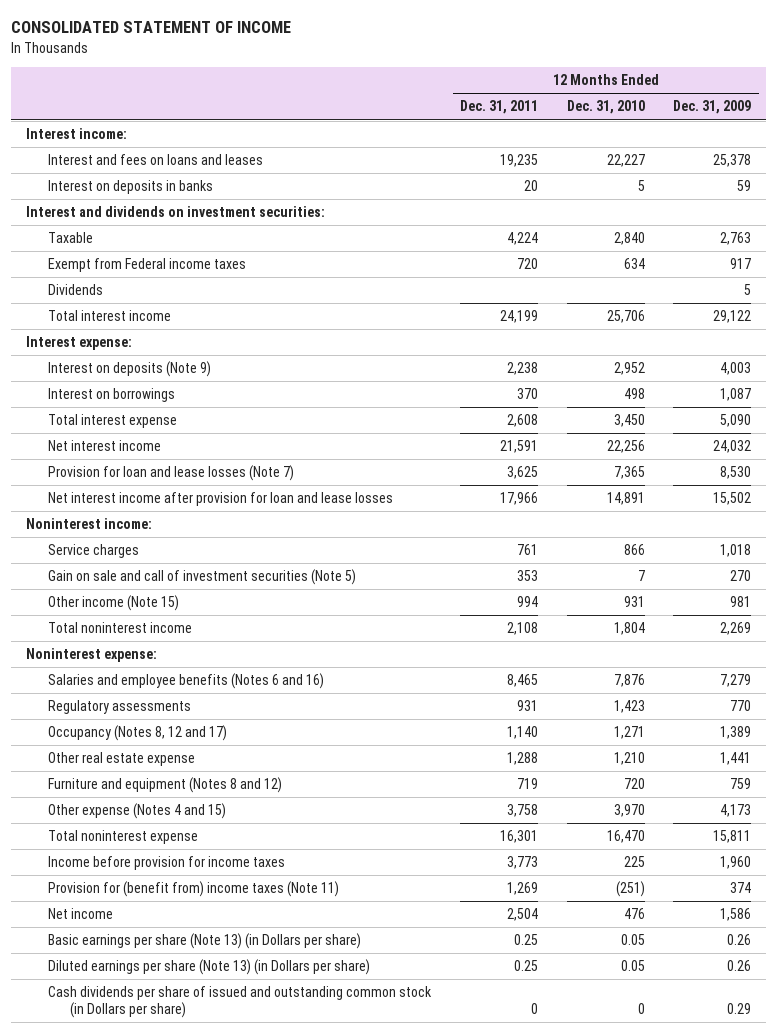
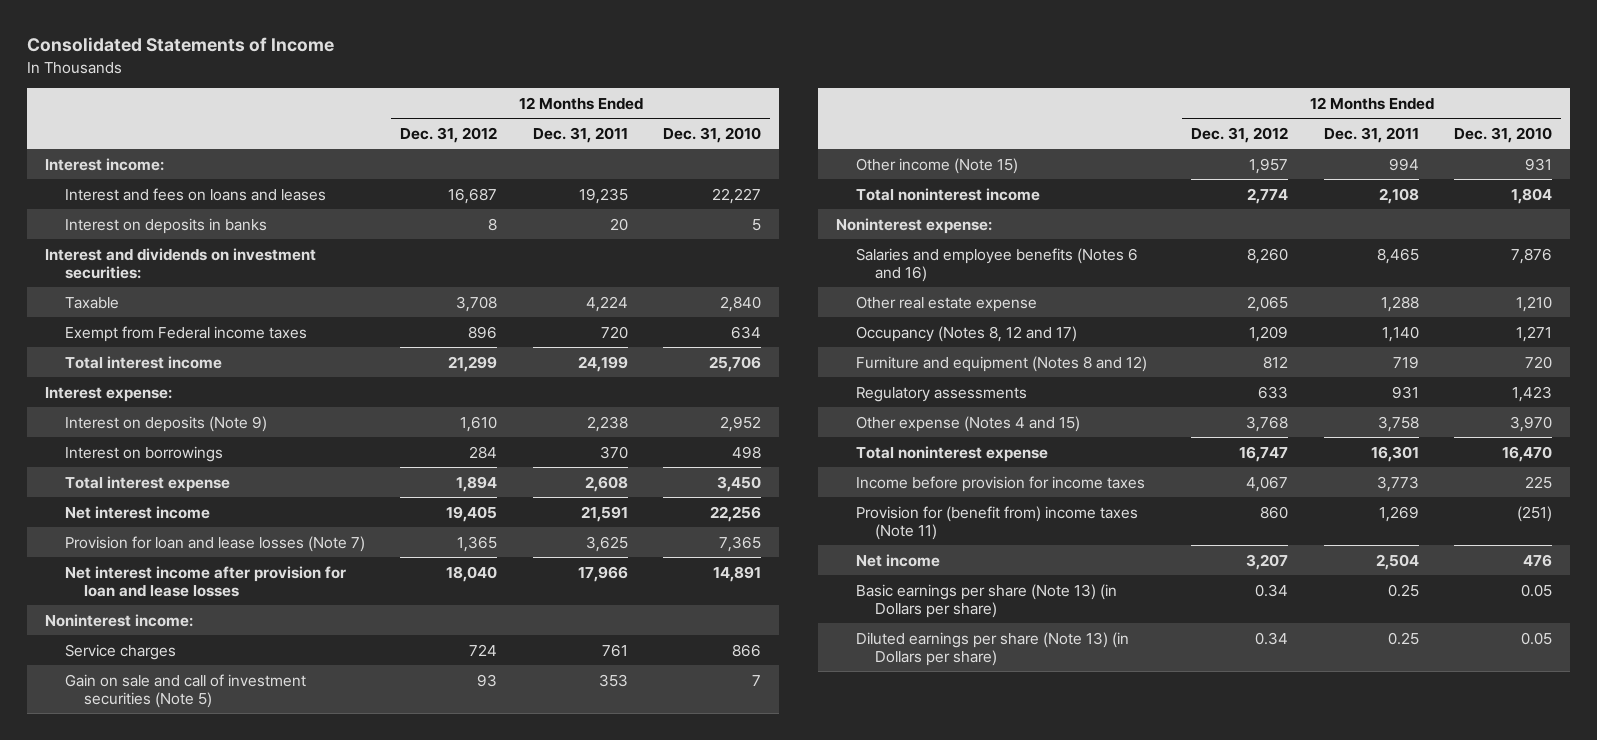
[11,21,292,34] CONSOLIDATED STATEMENT OF INCOME -> [27,37,335,53] Consolidated Statements of Income
[673,100,752,115] Dec. 31, 2009 -> none
none -> [400,126,498,143] Dec. 31, 2012
[47,284,103,296] Dividends -> none
[47,725,227,742] Occupancy (Notes 8, 12 and 17) -> [855,325,1077,342] Occupancy (Notes 8, 12 and 17)
[47,700,191,715] Regulatory assessments -> [855,386,1027,402] Regulatory assessments
[47,986,432,1018] Cash dividends per share of issued and outstanding common stock (in Dollars per share) -> none

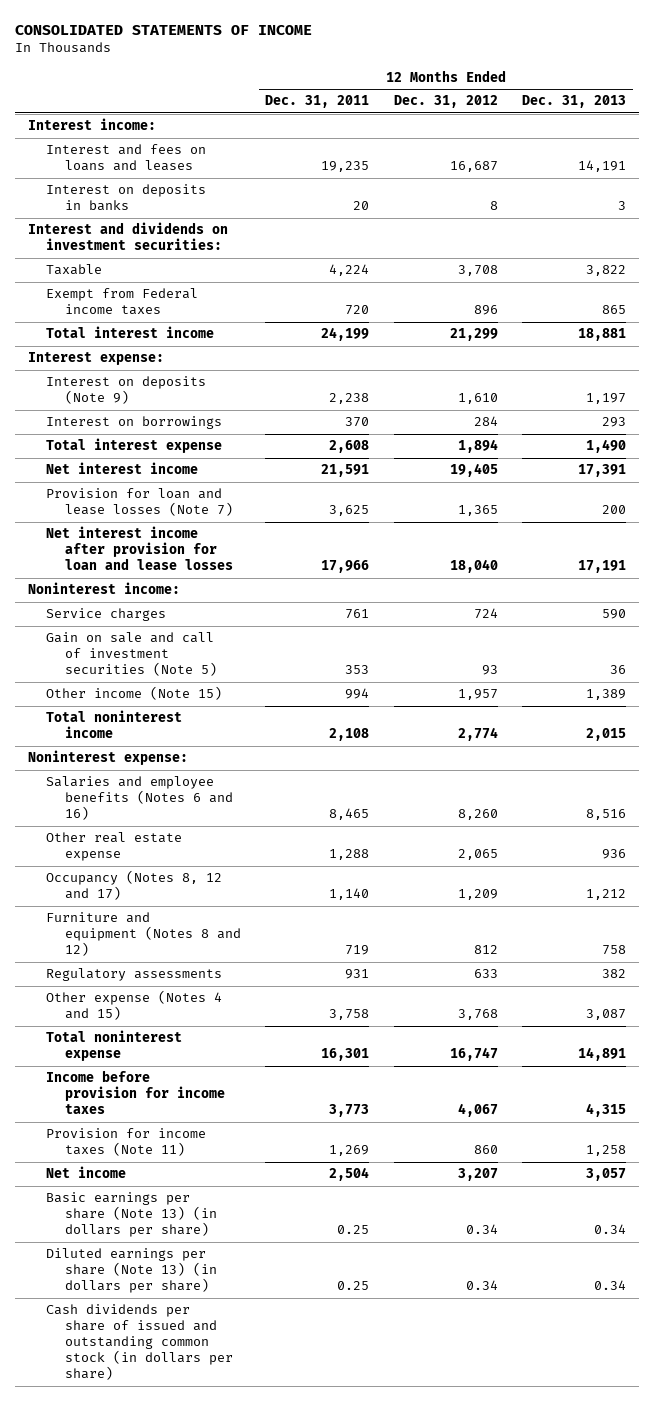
[27,37,335,53] Consolidated Statements of Income -> [15,25,313,36] CONSOLIDATED STATEMENTS OF INCOME
[663,126,762,143] Dec. 31, 2010 -> none
none -> [522,95,627,109] Dec. 31, 2013
[855,505,1138,540] Provision for (benefit from) income taxes (Note 11) -> [46,1128,207,1157] Provision for income taxes (Note 11)
[855,583,1117,618] Basic earnings per share (Note 13) (in Dollars per share) -> [46,1192,217,1238] Basic earnings per share (Note 13) (in dollars per share)
[855,631,1129,666] Diluted earnings per share (Note 13) (in Dollars per share) -> [46,1248,217,1294] Diluted earnings per share (Note 13) (in dollars per share)
none -> [46,1304,233,1381] Cash dividends per share of issued and outstanding common stock (in dollars per share)

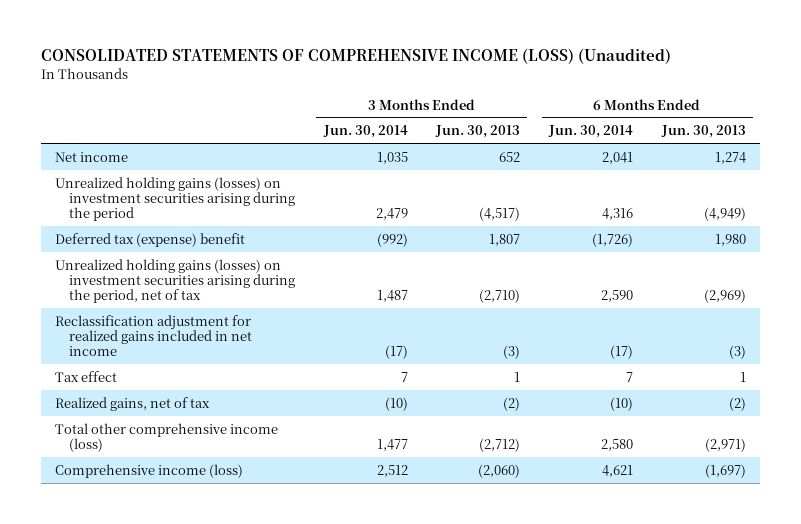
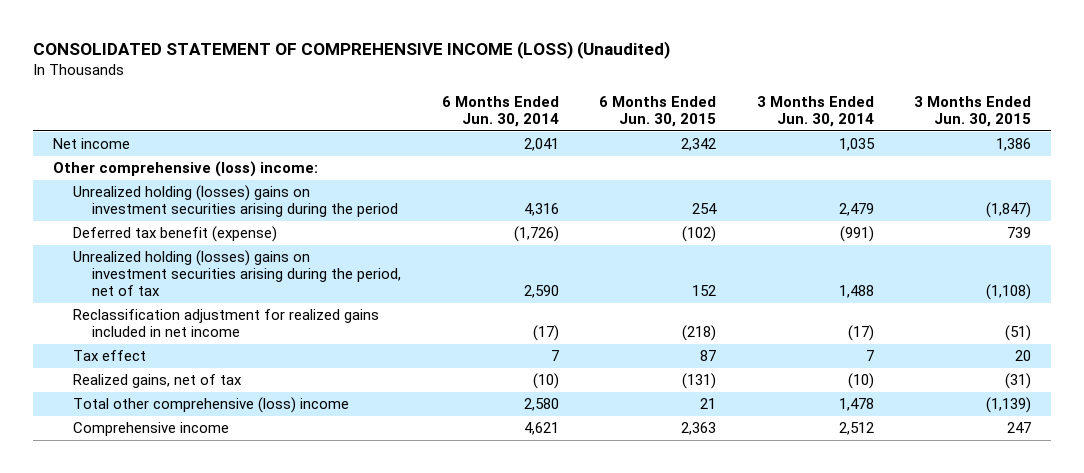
[41,48,672,65] CONSOLIDATED STATEMENTS OF COMPREHENSIVE INCOME (LOSS) (Unaudited) -> [32,41,670,60] CONSOLIDATED STATEMENT OF COMPREHENSIVE INCOME (LOSS) (Unaudited)
[435,125,521,139] Jun. 30, 2013 -> none
[660,125,746,139] Jun. 30, 2013 -> none
none -> [599,96,717,128] 6 Months Ended Jun. 30, 2015
none -> [914,96,1032,128] 3 Months Ended Jun. 30, 2015
none -> [52,161,318,178] Other comprehensive (loss) income:
[55,176,296,221] Unrealized holding gains (losses) on investment securities arising during the period -> [72,185,399,218] Unrealized holding (losses) gains on investment securities arising during the period
[55,232,246,247] Deferred tax (expense) benefit -> [72,226,277,243] Deferred tax benefit (expense)
[376,232,408,247] (992) -> [839,226,874,243] (991)
[55,258,296,303] Unrealized holding gains (losses) on investment securities arising during the period, net of tax -> [72,250,402,297] Unrealized holding (losses) gains on investment securities arising during the period, net of tax
[376,289,408,302] 1,487 -> [838,285,874,299] 1,488
[55,422,279,452] Total other comprehensive income (loss) -> [72,397,349,414] Total other comprehensive (loss) income
[376,438,408,451] 1,477 -> [838,398,874,412] 1,478
[55,463,244,478] Comprehensive income (loss) -> [72,422,229,437] Comprehensive income

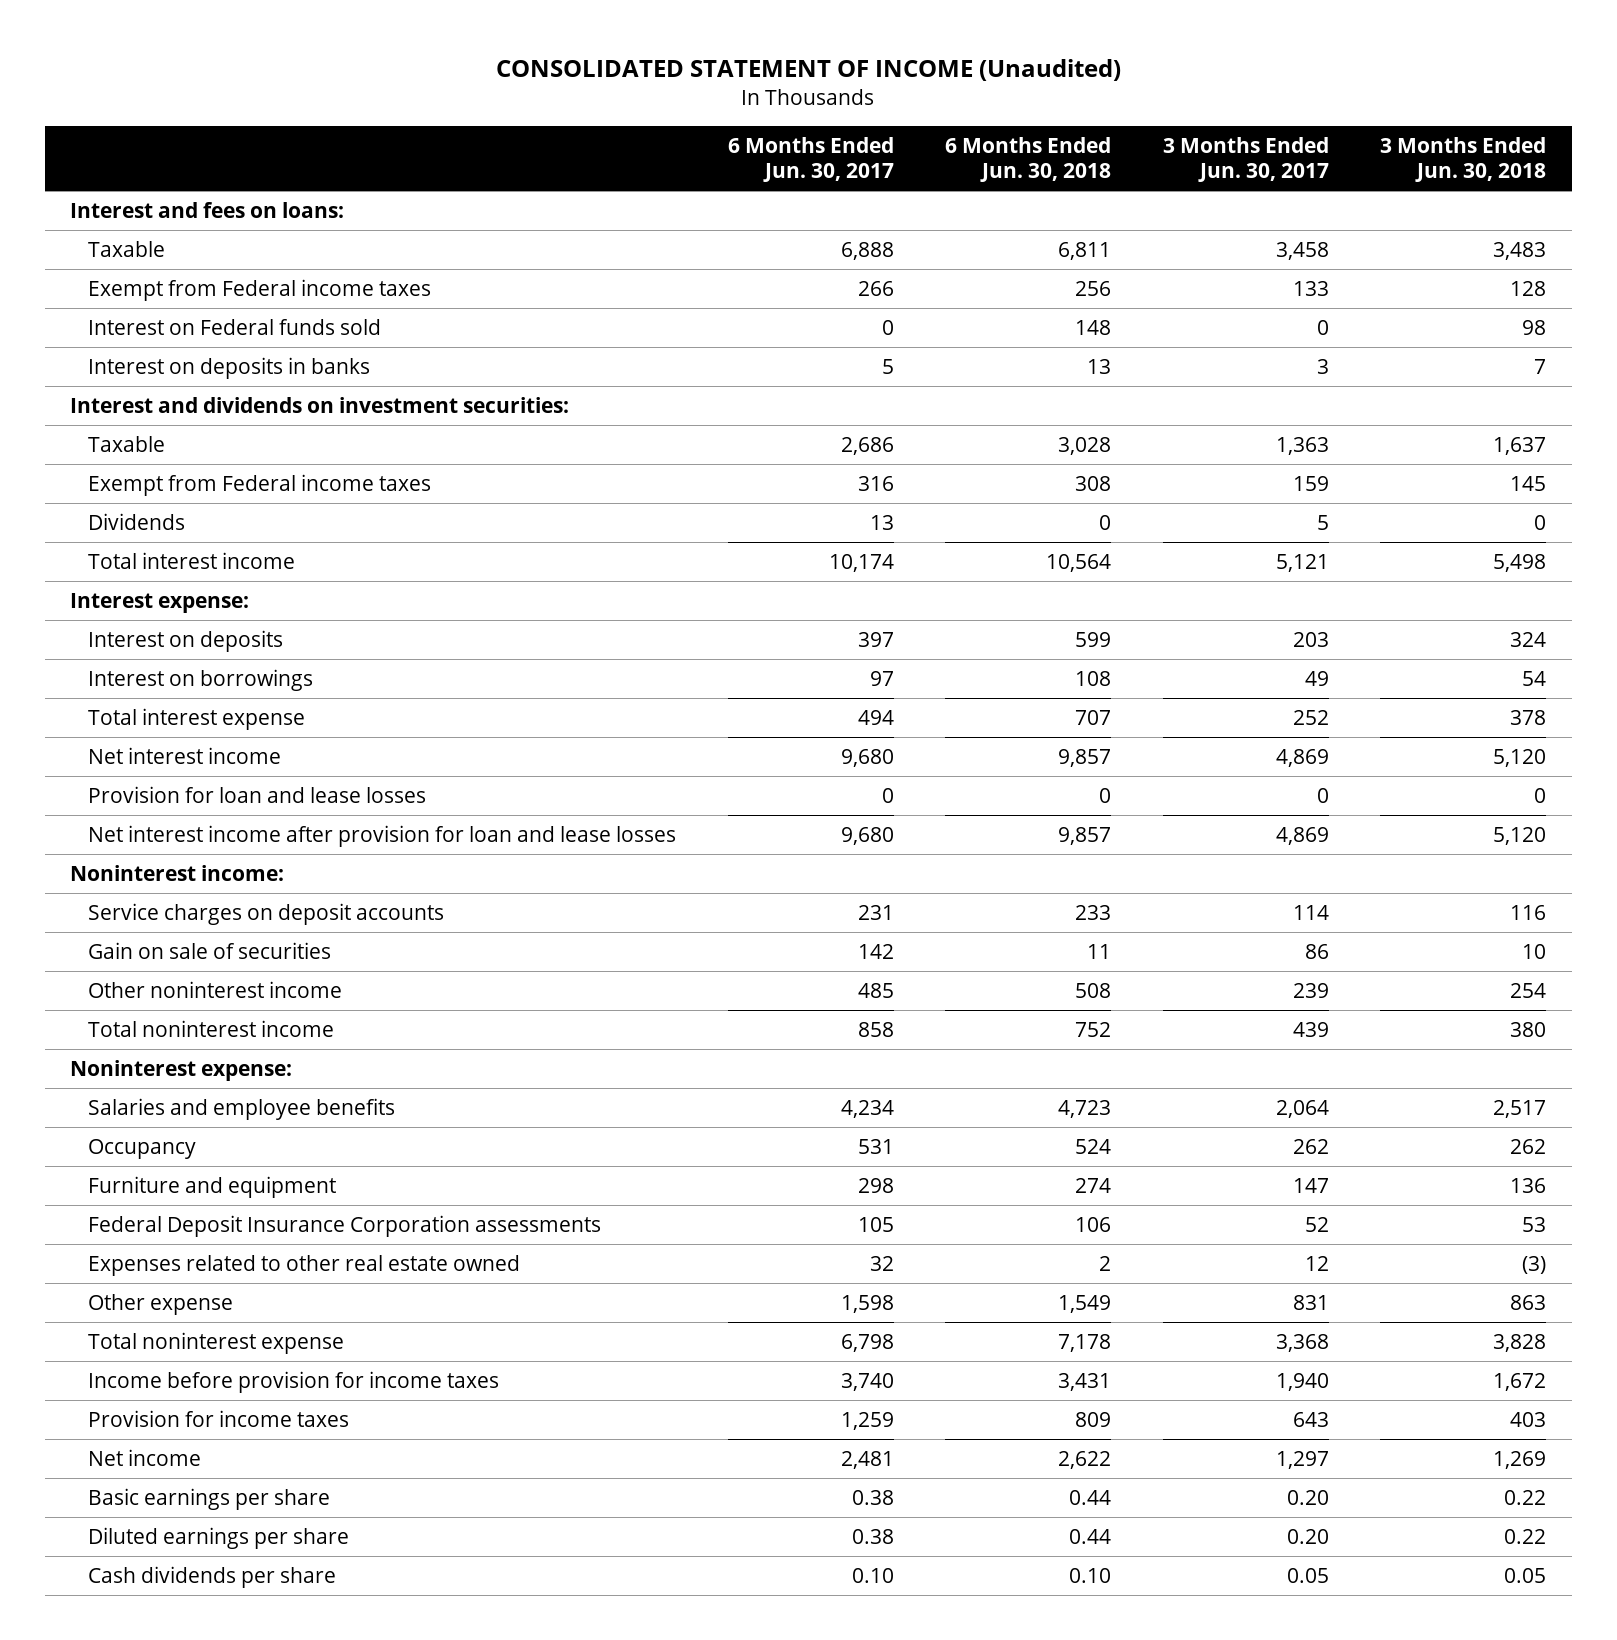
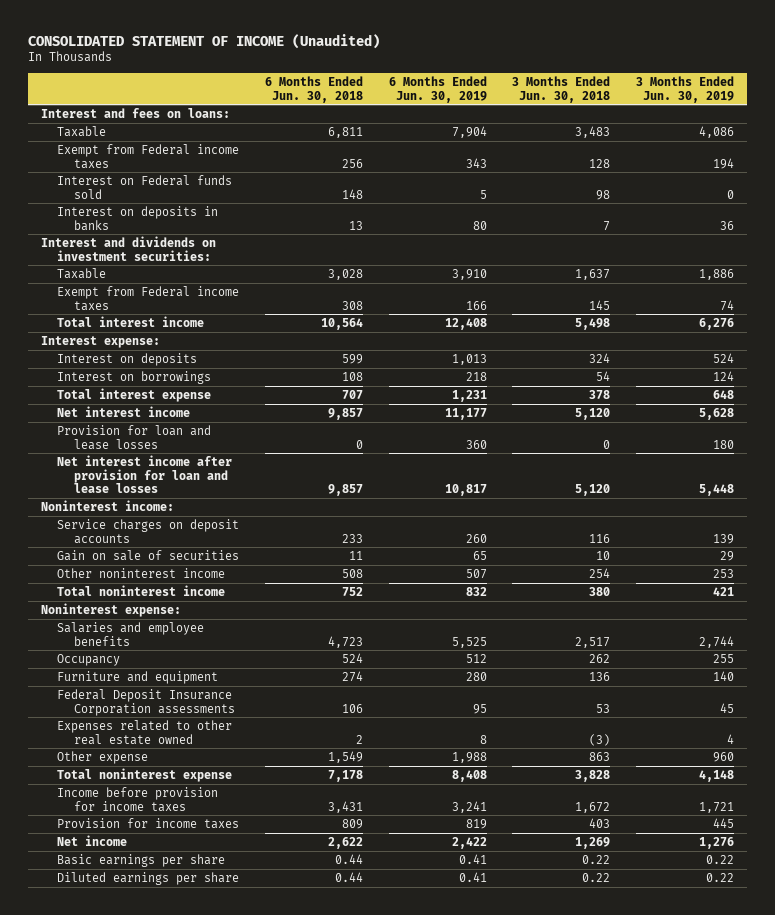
[727,137,894,183] 6 Months Ended Jun. 30, 2017 -> none
[1162,137,1329,183] 3 Months Ended Jun. 30, 2017 -> none
none -> [388,76,487,103] 6 Months Ended Jun. 30, 2019
none -> [636,76,735,103] 3 Months Ended Jun. 30, 2019
[87,512,185,530] Dividends -> none
[87,1565,336,1588] Cash dividends per share -> none

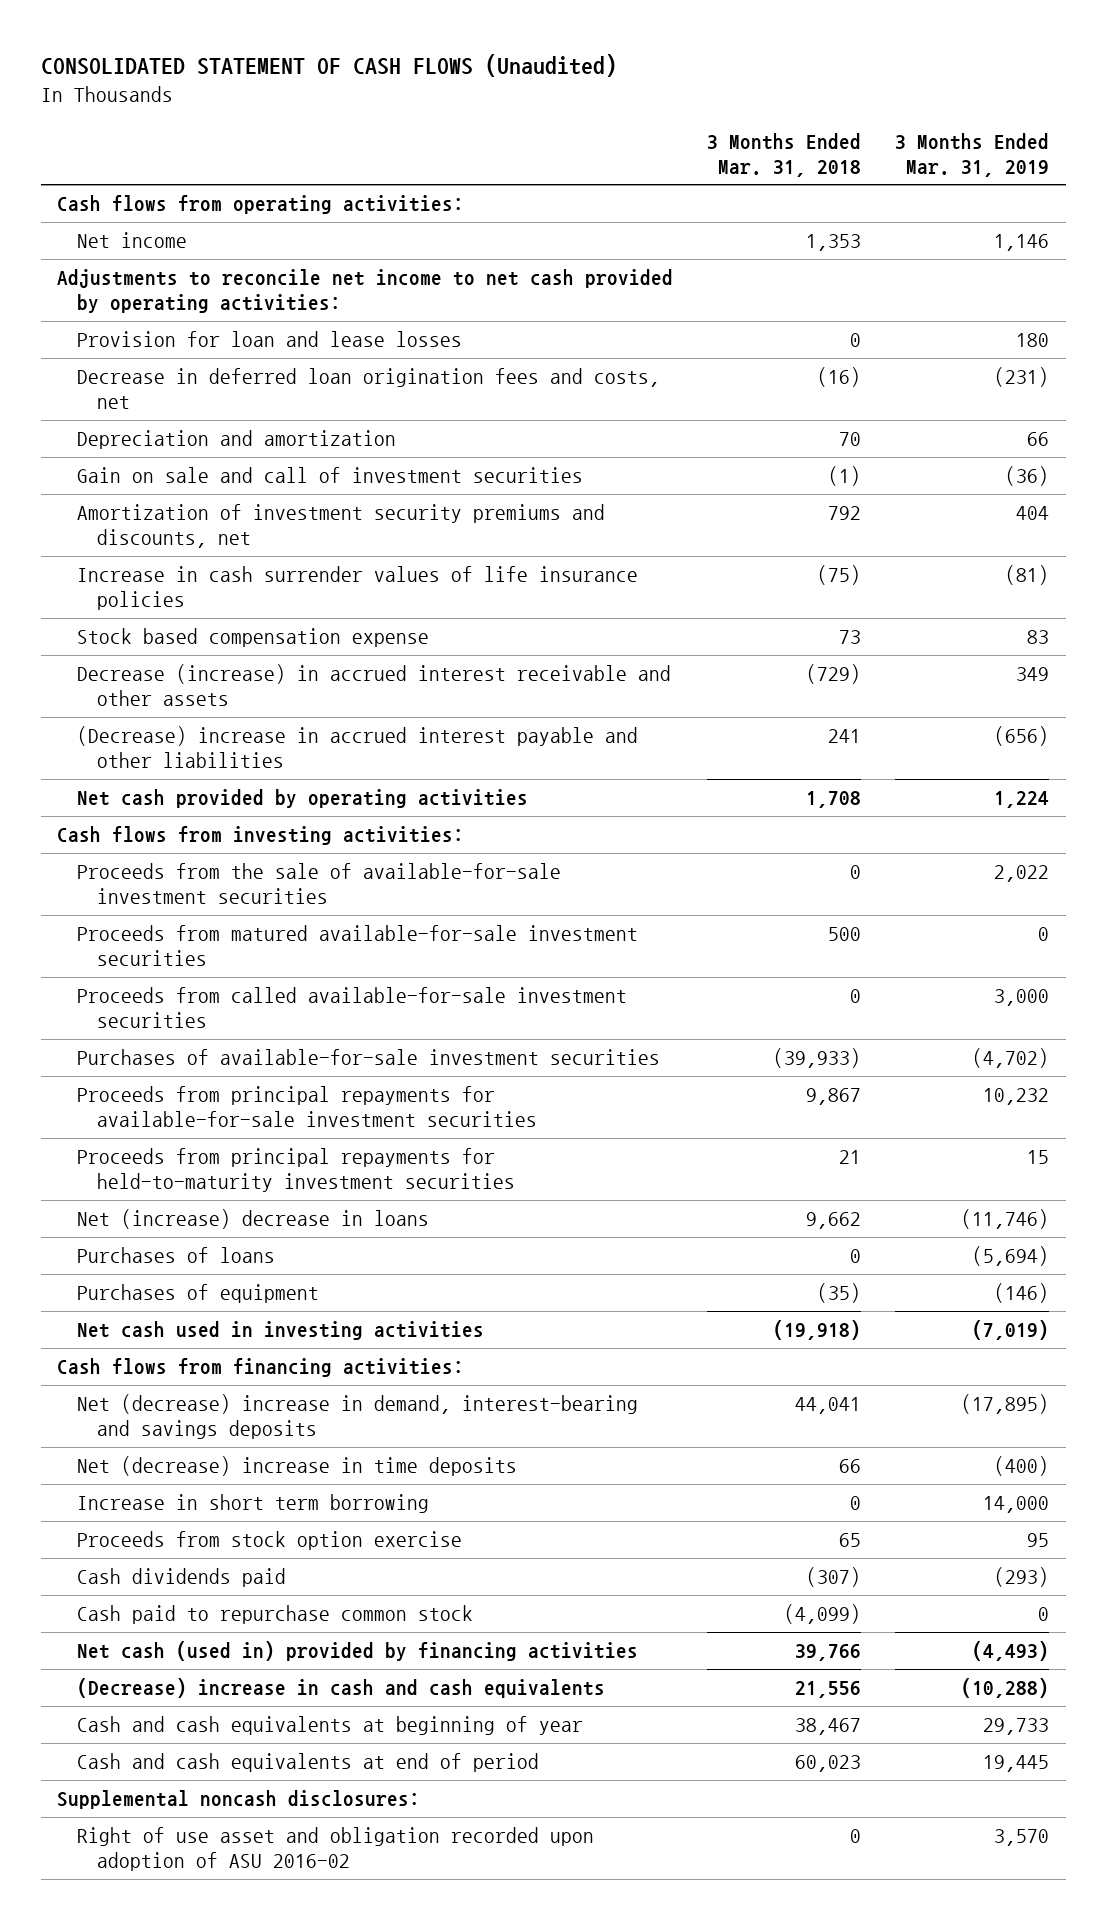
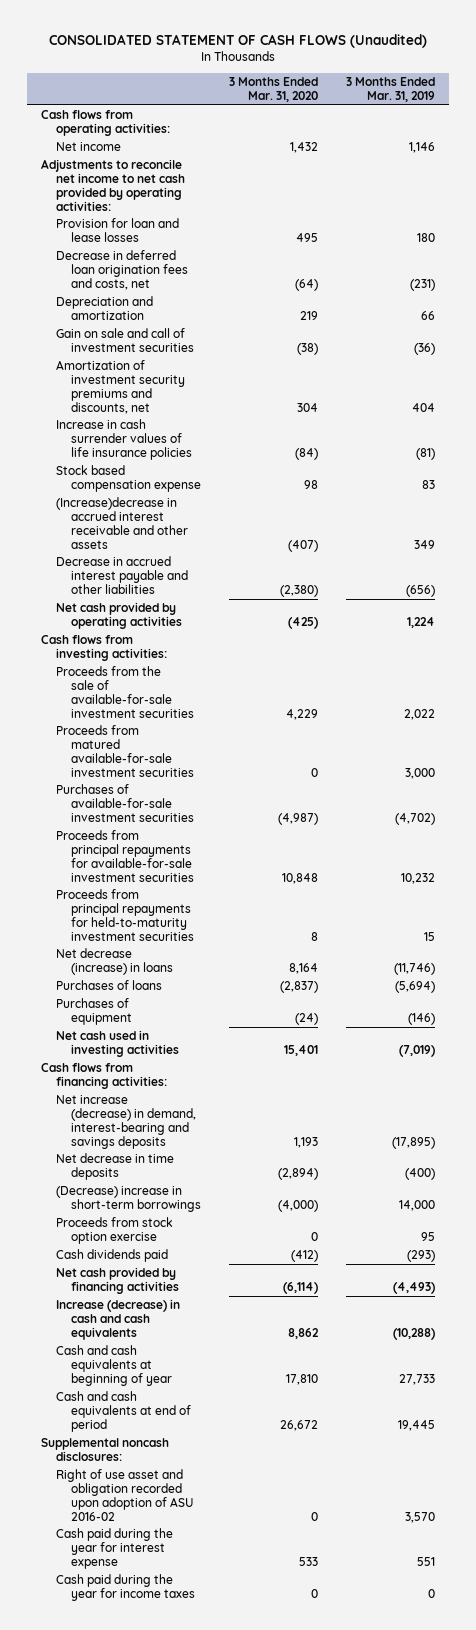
[707,132,862,177] 3 Months Ended Mar. 31, 2018 -> none
none -> [228,77,318,102] 3 Months Ended Mar. 31, 2020
[77,664,672,707] Decrease (increase) in accrued interest receivable and other assets -> [55,497,188,549] (Increase)decrease in accrued interest receivable and other assets
[77,726,639,769] (Decrease) increase in accrued interest payable and other liabilities -> [55,556,188,594] Decrease in accrued interest payable and other liabilities
[77,987,628,1029] Proceeds from called available-for-sale investment securities -> none
[1038,927,1050,942] 0 -> [404,767,435,779] 3,000
[77,1209,430,1230] Net (increase) decrease in loans -> [55,948,173,975] Net decrease (increase) in loans
[77,1394,639,1440] Net (decrease) increase in demand, interest-bearing and savings deposits -> [55,1095,196,1149] Net increase (decrease) in demand, interest-bearing and savings deposits
[77,1456,518,1477] Net (decrease) increase in time deposits -> [55,1153,174,1180] Net decrease in time deposits
[77,1494,430,1514] Increase in short term borrowing -> [55,1186,201,1212] (Decrease) increase in short-term borrowings
[77,1605,474,1625] Cash paid to repurchase common stock -> none
[77,1641,639,1662] Net cash (used in) provided by financing activities -> [55,1267,179,1294] Net cash provided by financing activities
[77,1678,606,1699] (Decrease) increase in cash and cash equivalents -> [55,1299,180,1340] Increase (decrease) in cash and cash equivalents
[983,1718,1050,1736] 29,733 -> [398,1373,435,1385] 27,733
none -> [55,1528,173,1569] Cash paid during the year for interest expense
none -> [55,1574,195,1601] Cash paid during the year for income taxes

